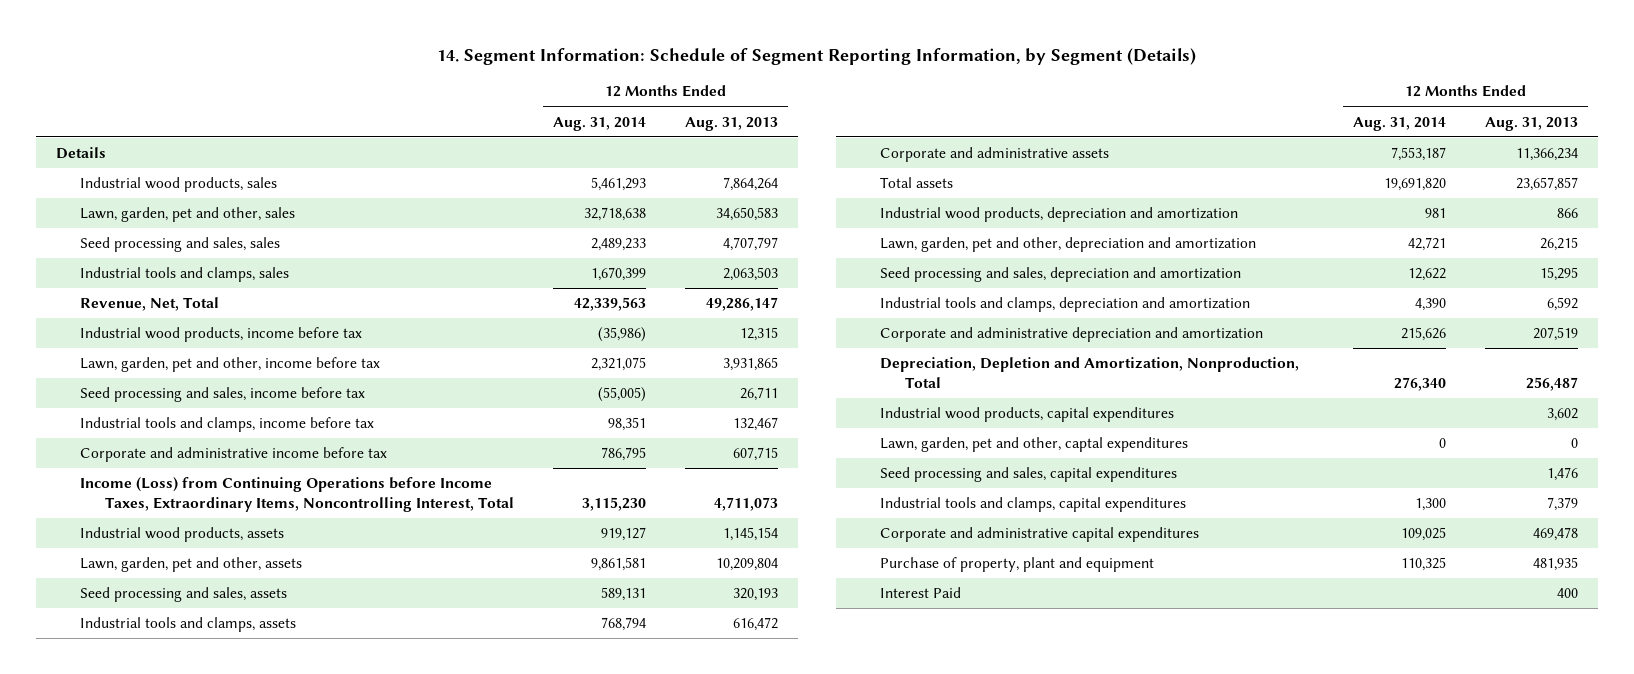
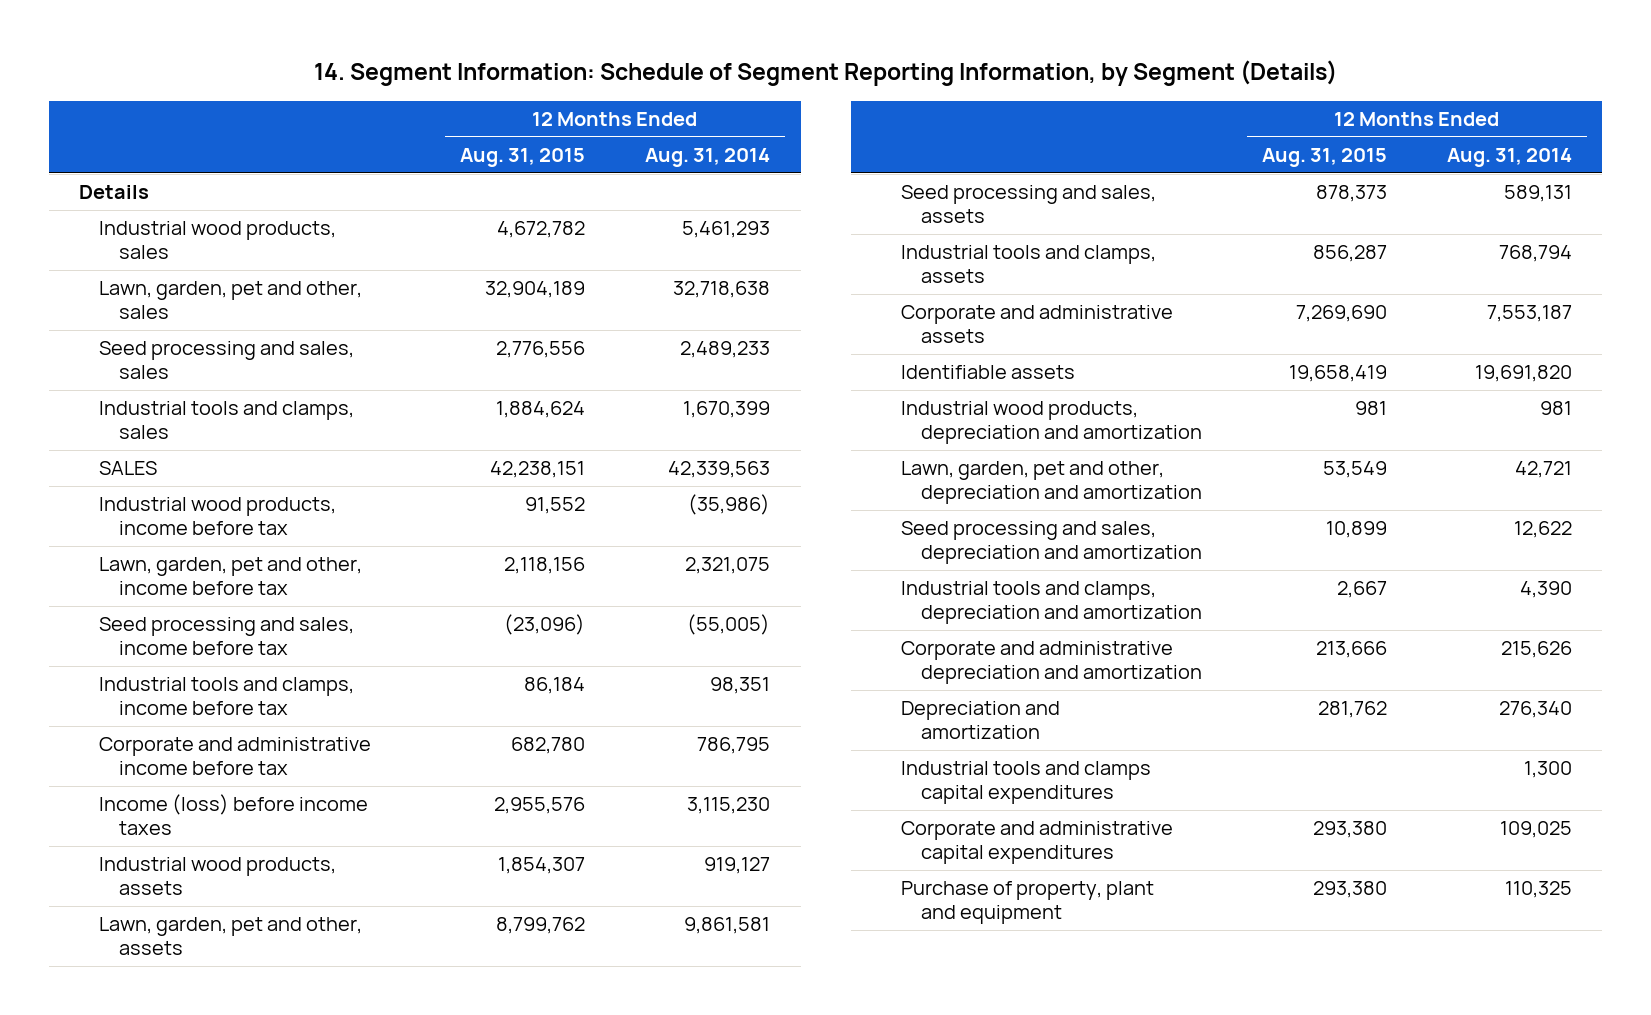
[685,116,779,131] Aug. 31, 2013 -> none
none -> [460,147,586,167] Aug. 31, 2015
[80,297,220,312] Revenue, Net, Total -> [99,461,158,476] SALES
[80,477,514,512] Income (Loss) from Continuing Operations before Income Taxes, Extraordinary Items, Noncontrolling Interest, Total -> [99,794,369,835] Income (loss) before income taxes
[880,177,954,189] Total assets -> [900,365,1075,380] Identifiable assets
[880,407,1175,423] Industrial wood products, capital expenditures -> none
[880,437,1189,453] Lawn, garden, pet and other, captal expenditures -> none
[880,467,1178,483] Seed processing and sales, capital expenditures -> none
[880,357,1300,388] Depreciation, Depletion and Amortization, Nonproduction, Total -> [900,701,1060,739] Depreciation and amortization
[880,497,1187,513] Industrial tools and clamps, capital expenditures -> [900,761,1151,804] Industrial tools and clamps capital expenditures
[880,587,962,599] Interest Paid -> none

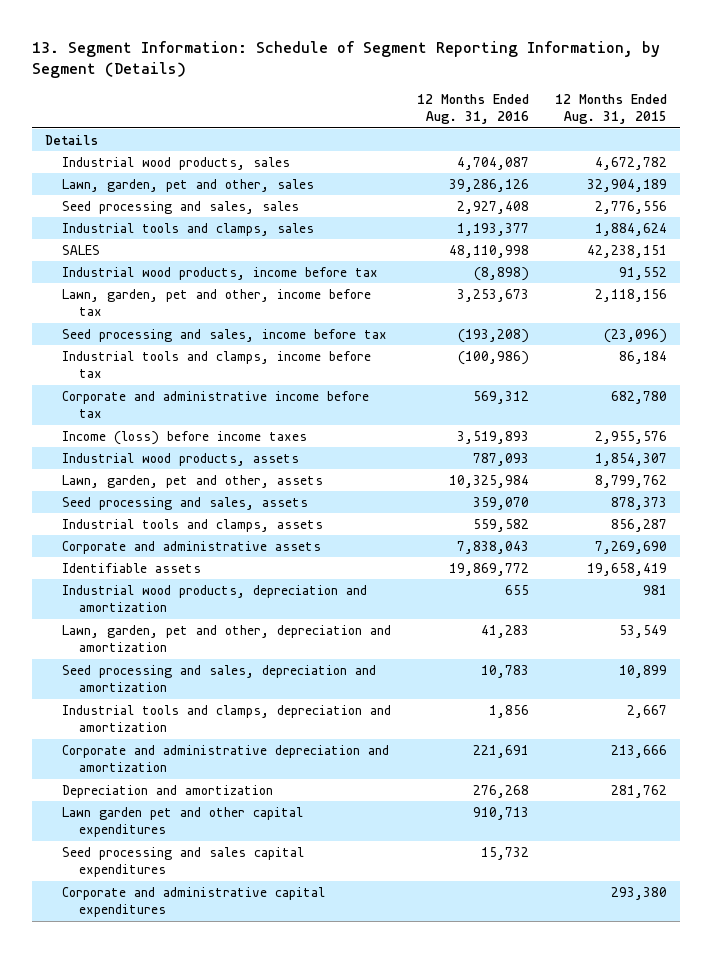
[313,60,1337,87] 14. Segment Information: Schedule of Segment Reporting Information, by Segment (Details) -> [31,40,660,79] 13. Segment Information: Schedule of Segment Reporting Information, by Segment (Details)
[645,147,771,167] Aug. 31, 2014 -> none
none -> [417,93,530,125] 12 Months Ended Aug. 31, 2016
[900,761,1151,804] Industrial tools and clamps capital expenditures -> none
none -> [61,806,303,838] Lawn garden pet and other capital expenditures
none -> [61,846,304,878] Seed processing and sales capital expenditures
[900,881,1154,924] Purchase of property, plant and equipment -> none

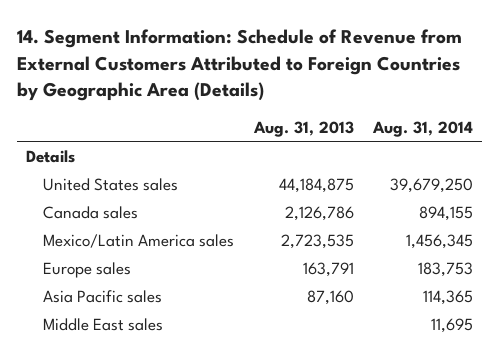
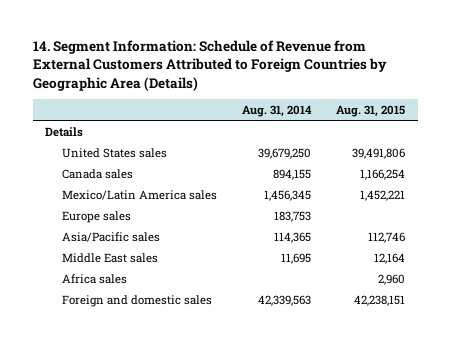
[252,121,354,138] Aug. 31, 2013 -> none
none -> [336,104,406,117] Aug. 31, 2015
[43,289,163,303] Asia Pacific sales -> [61,231,160,242] Asia/Pacific sales
none -> [61,273,127,284] Africa sales
none -> [61,294,212,307] Foreign and domestic sales

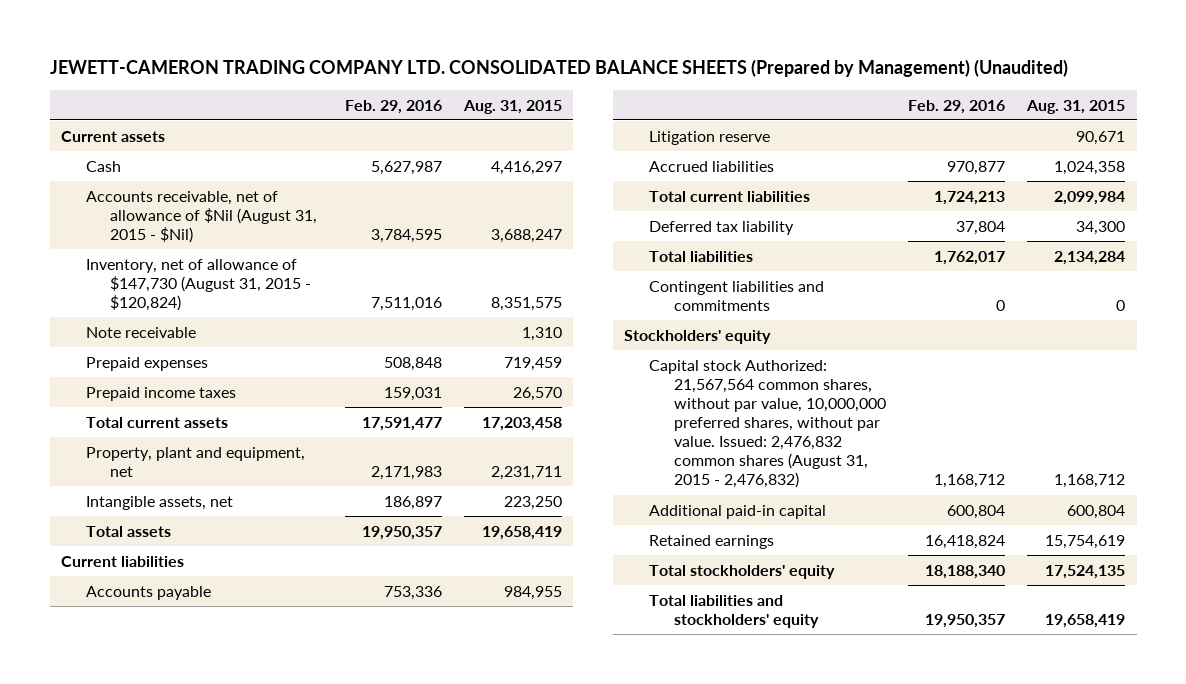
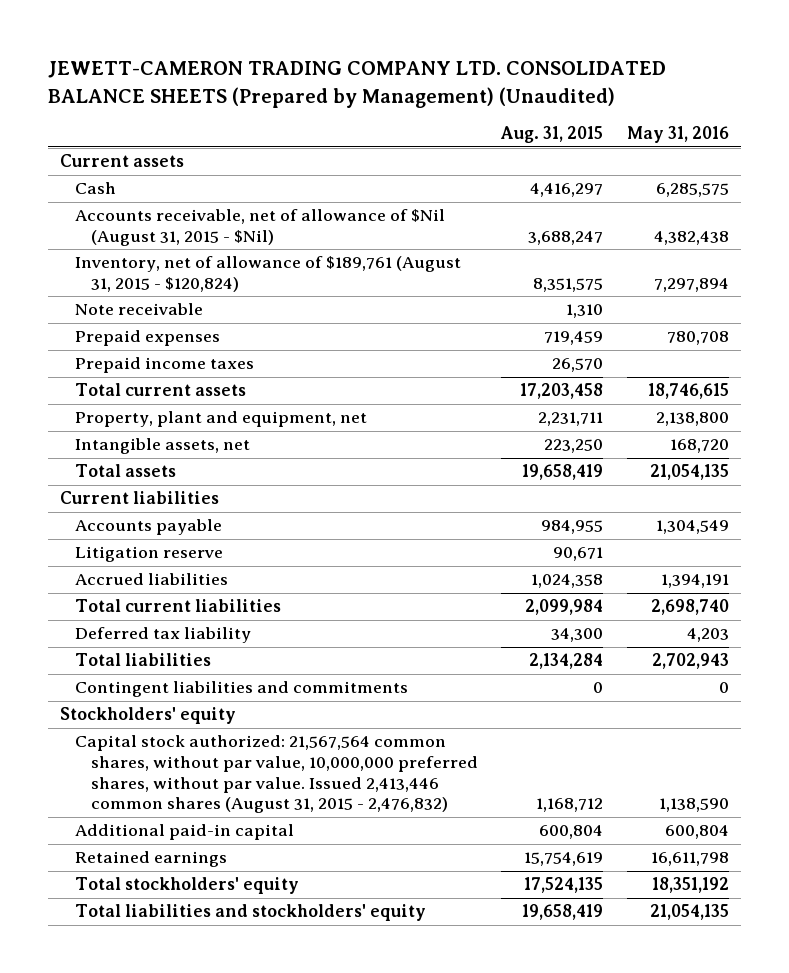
[344,99,442,114] Feb. 29, 2016 -> none
none -> [626,126,729,144] May 31, 2016
[85,258,312,311] Inventory, net of allowance of $147,730 (August 31, 2015 - $120,824) -> [75,256,462,293] Inventory, net of allowance of $189,761 (August 31, 2015 - $120,824)
[648,359,886,489] Capital stock Authorized: 21,567,564 common shares, without par value, 10,000,000 preferred shares, without par value. Issued: 2,476,832 common shares (August 31, 2015 - 2,476,832) -> [75,735,478,814] Capital stock authorized: 21,567,564 common shares, without par value, 10,000,000 preferred shares, without par value. Issued 2,413,446 common shares (August 31, 2015 - 2,476,832)

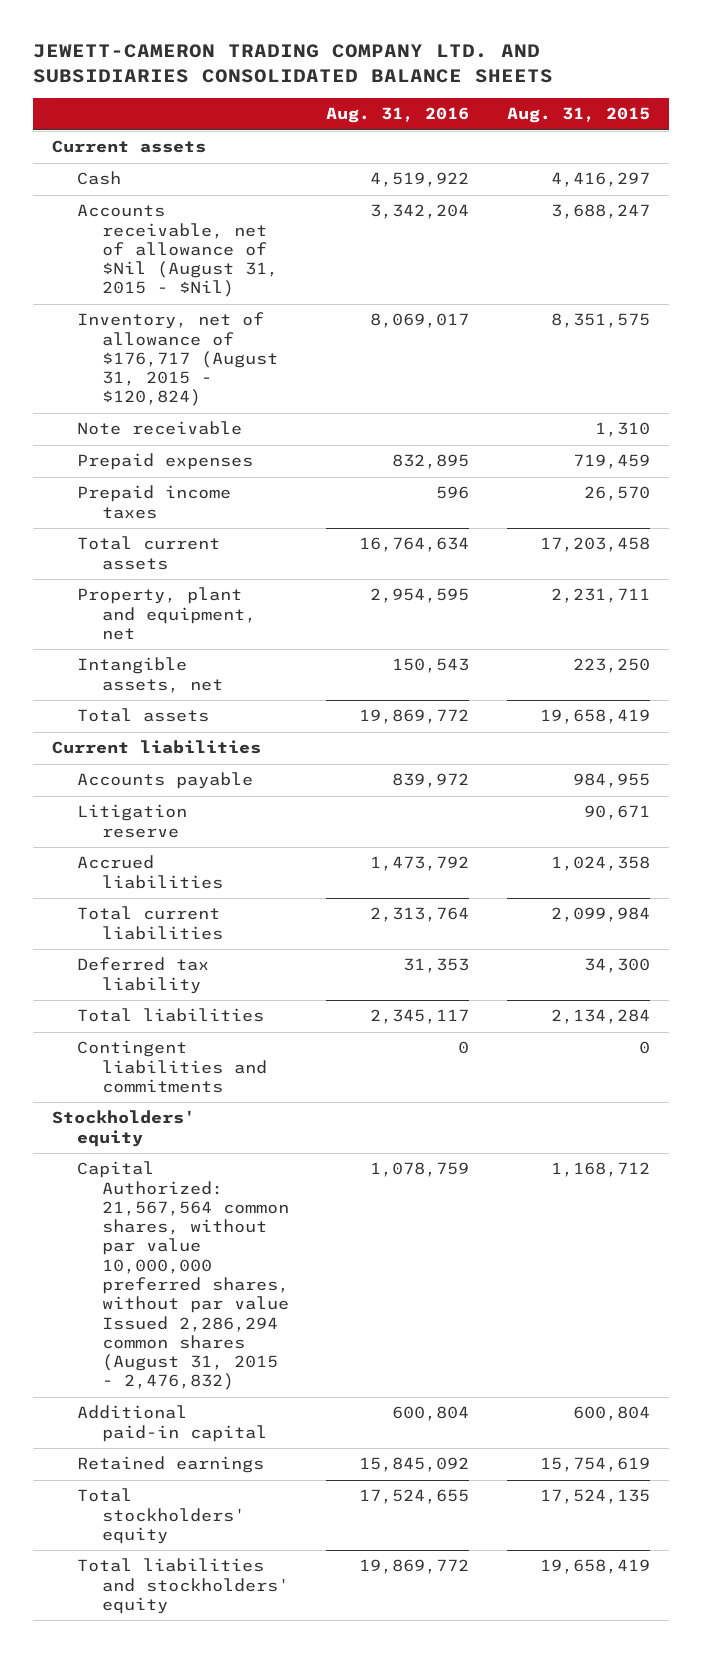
[48,61,667,108] JEWETT-CAMERON TRADING COMPANY LTD. CONSOLIDATED BALANCE SHEETS (Prepared by Management) (Unaudited) -> [32,44,553,84] JEWETT-CAMERON TRADING COMPANY LTD. AND SUBSIDIARIES CONSOLIDATED BALANCE SHEETS
[626,126,729,144] May 31, 2016 -> none
none -> [326,107,470,124] Aug. 31, 2016
[75,256,462,293] Inventory, net of allowance of $189,761 (August 31, 2015 - $120,824) -> [76,312,278,407] Inventory, net of allowance of $176,717 (August 31, 2015 - $120,824)
[75,735,478,814] Capital stock authorized: 21,567,564 common shares, without par value, 10,000,000 preferred shares, without par value. Issued 2,413,446 common shares (August 31, 2015 - 2,476,832) -> [76,1161,289,1391] Capital Authorized: 21,567,564 common shares, without par value 10,000,000 preferred shares, without par value Issued 2,286,294 common shares (August 31, 2015 - 2,476,832)

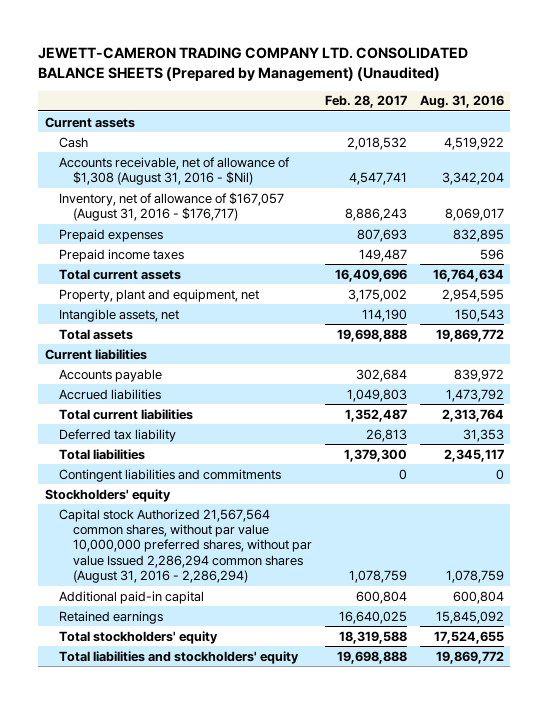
[32,44,553,84] JEWETT-CAMERON TRADING COMPANY LTD. AND SUBSIDIARIES CONSOLIDATED BALANCE SHEETS -> [38,46,469,82] JEWETT-CAMERON TRADING COMPANY LTD. CONSOLIDATED BALANCE SHEETS (Prepared by Management) (Unaudited)
[506,107,650,124] Aug. 31, 2015 -> none
none -> [324,95,407,109] Feb. 28, 2017
[76,421,242,436] Note receivable -> none
[76,204,278,298] Accounts receivable, net of allowance of $Nil (August 31, 2015 - $Nil) -> [58,156,290,186] Accounts receivable, net of allowance of $1,308 (August 31, 2016 - $Nil)
[76,312,278,407] Inventory, net of allowance of $176,717 (August 31, 2015 - $120,824) -> [58,191,284,222] Inventory, net of allowance of $167,057 (August 31, 2016 - $176,717)
[76,804,187,838] Litigation reserve -> none
[76,1161,289,1391] Capital Authorized: 21,567,564 common shares, without par value 10,000,000 preferred shares, without par value Issued 2,286,294 common shares (August 31, 2015 - 2,476,832) -> [58,508,313,584] Capital stock Authorized 21,567,564 common shares, without par value 10,000,000 preferred shares, without par value Issued 2,286,294 common shares (August 31, 2016 - 2,286,294)

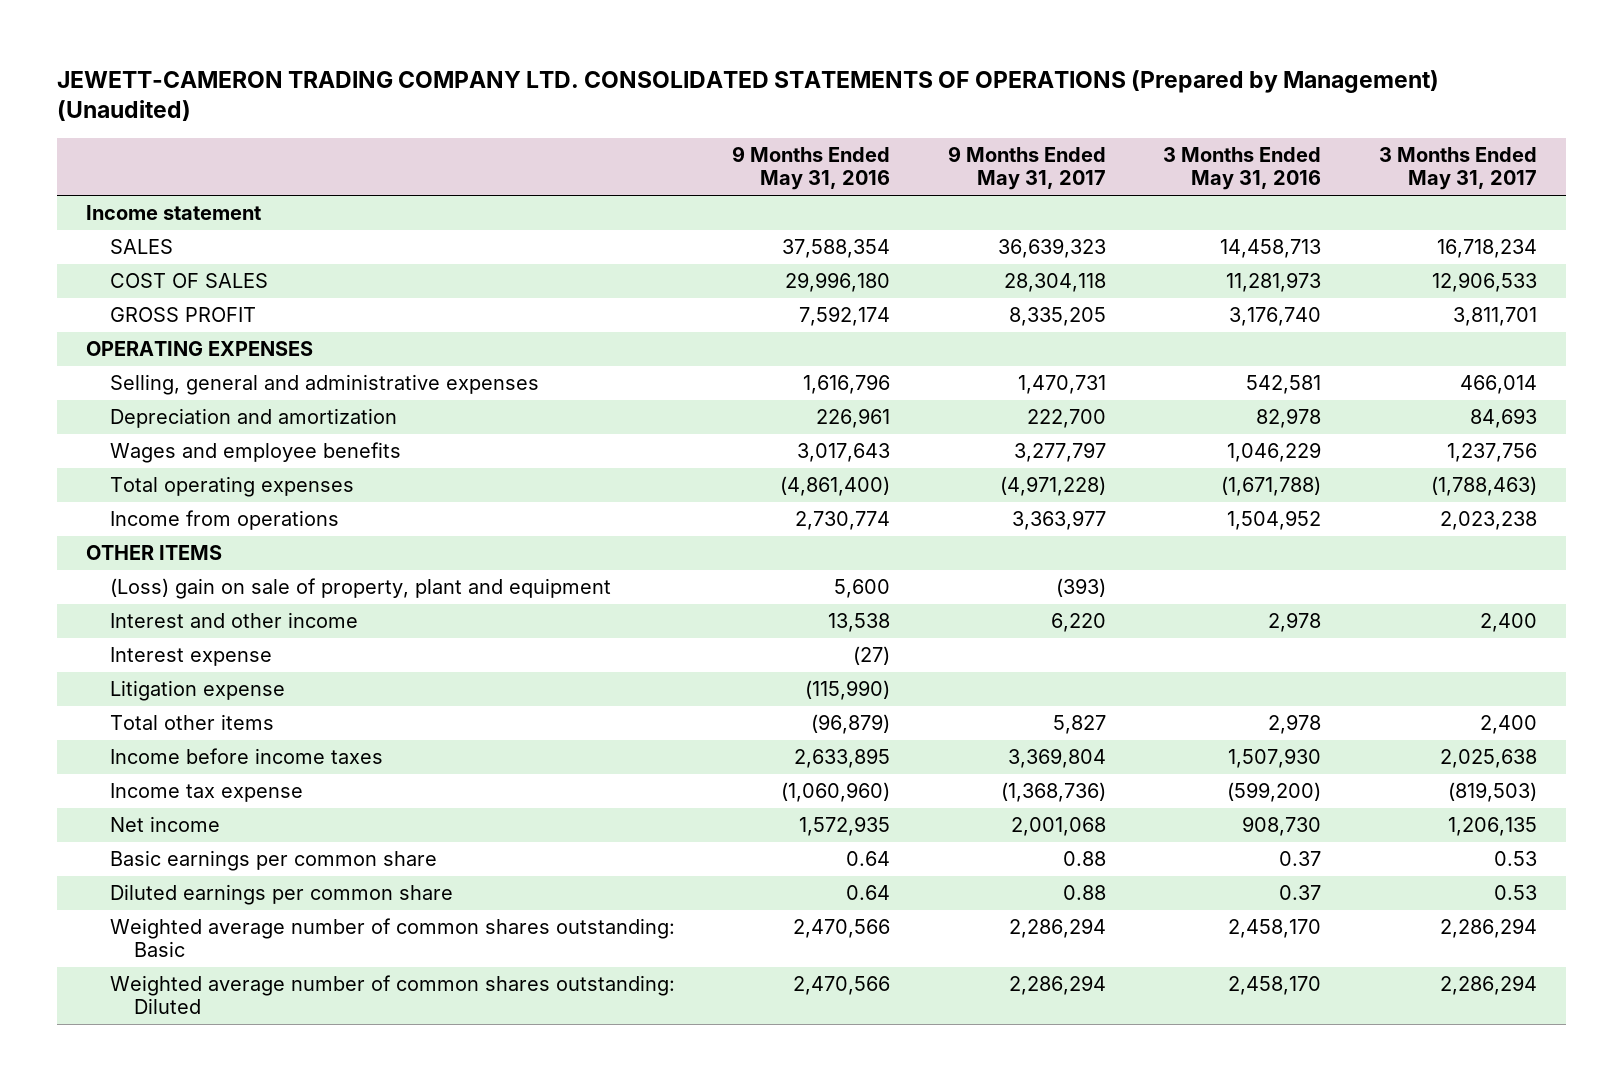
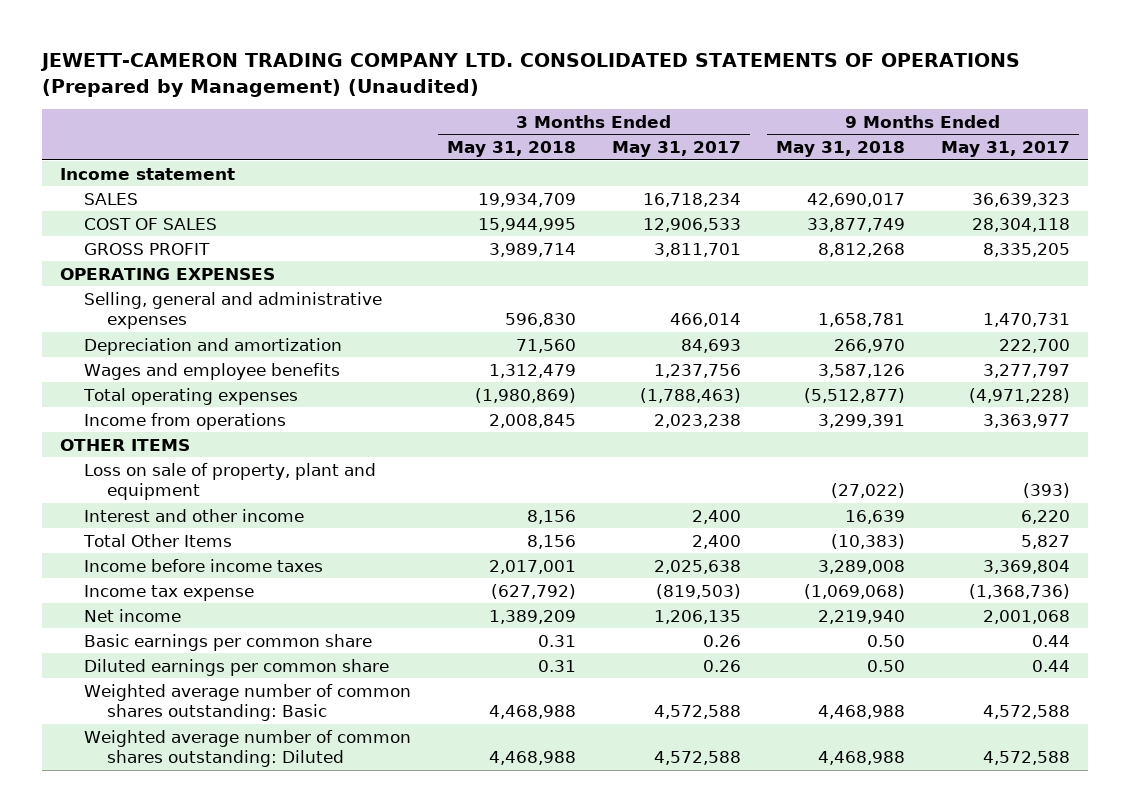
[732,146,891,191] 9 Months Ended May 31, 2016 -> none
[1163,147,1322,191] 3 Months Ended May 31, 2016 -> none
none -> [446,141,576,158] May 31, 2018
none -> [776,141,906,158] May 31, 2018
[109,578,611,600] (Loss) gain on sale of property, plant and equipment -> [83,462,376,500] Loss on sale of property, plant and equipment
[109,647,272,667] Interest expense -> none
[109,680,285,702] Litigation expense -> none
[109,714,274,731] Total other items -> [82,533,232,547] Total Other Items
[1062,851,1106,867] 0.88 -> [1032,634,1071,647] 0.44
[1493,851,1537,867] 0.53 -> [702,634,741,647] 0.26
[1062,885,1106,901] 0.88 -> [1032,659,1071,672] 0.44
[1493,885,1537,901] 0.53 -> [702,659,741,672] 0.26
[1008,918,1106,939] 2,286,294 -> [983,704,1071,719] 4,572,588
[1439,918,1537,939] 2,286,294 -> [653,704,741,719] 4,572,588
[1008,975,1106,996] 2,286,294 -> [983,750,1071,765] 4,572,588
[1439,975,1537,996] 2,286,294 -> [653,750,741,765] 4,572,588

